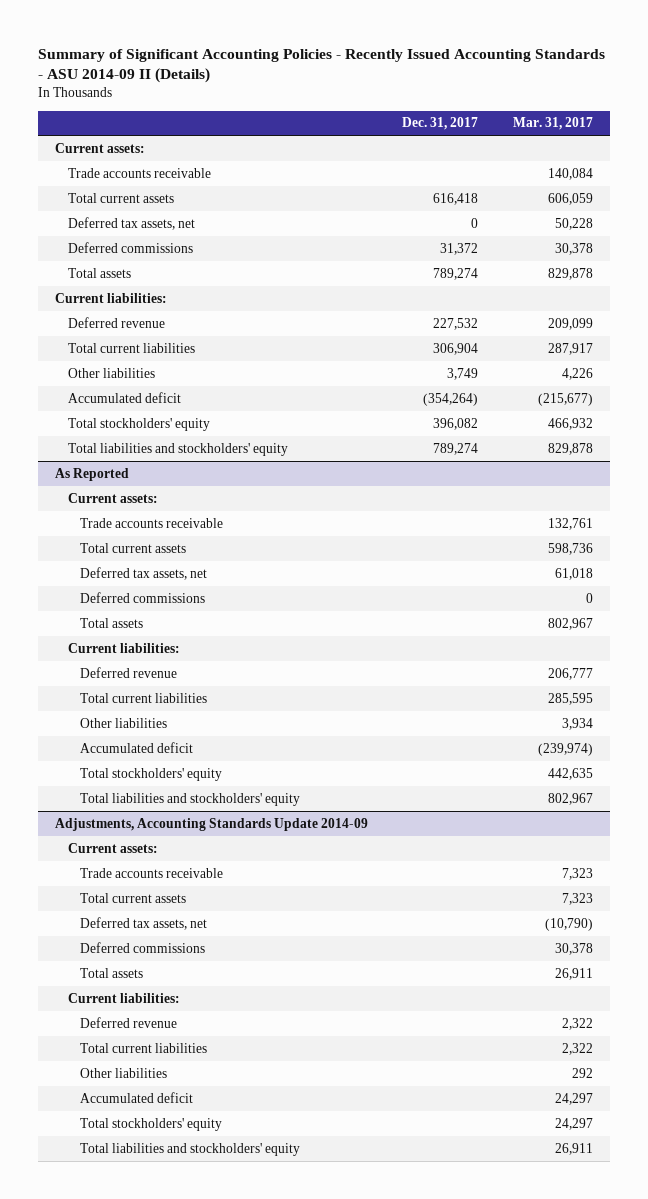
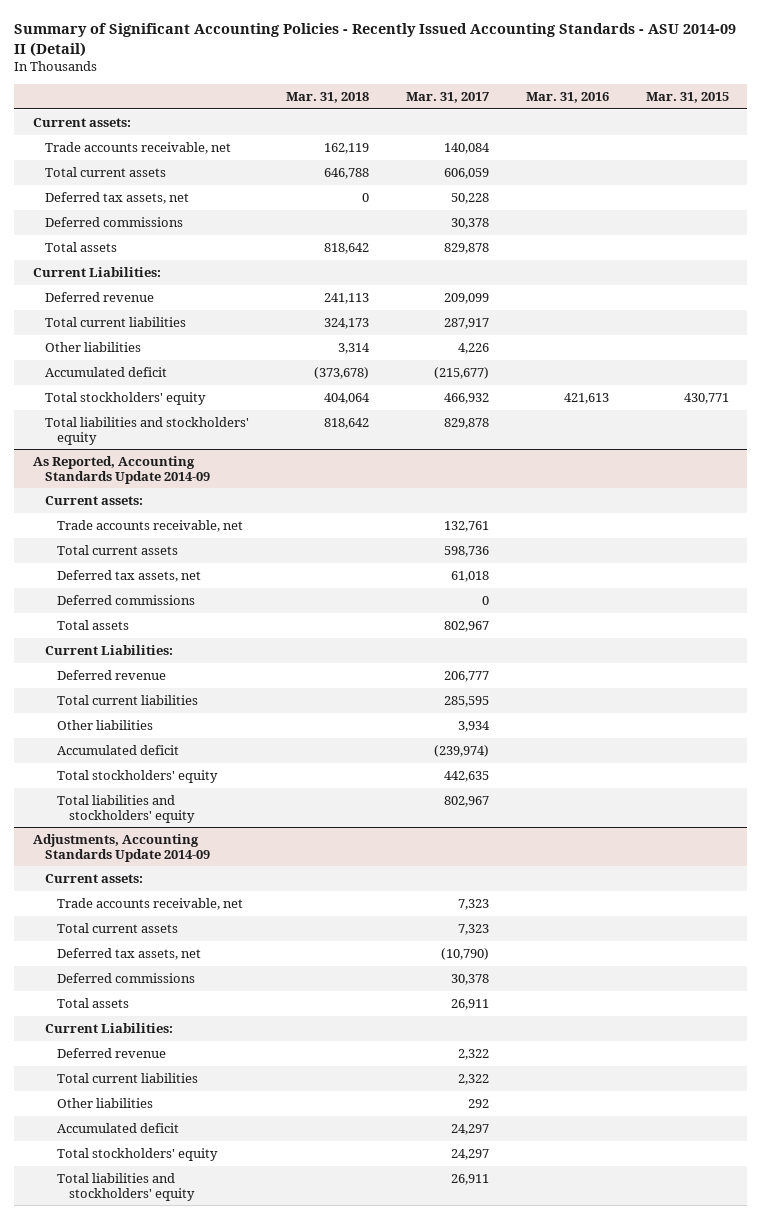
[38,48,606,84] Summary of Significant Accounting Policies - Recently Issued Accounting Standards - ASU 2014-09 II (Details) -> [14,22,737,57] Summary of Significant Accounting Policies - Recently Issued Accounting Standards - ASU 2014-09 II (Detail)
[402,117,479,131] Dec. 31, 2017 -> none
none -> [285,91,369,103] Mar. 31, 2018
none -> [525,91,609,103] Mar. 31, 2016
none -> [645,91,729,103] Mar. 31, 2015
[67,167,211,178] Trade accounts receivable -> [44,141,231,154] Trade accounts receivable, net
[55,292,168,303] Current liabilities: -> [32,266,161,277] Current Liabilities:
[55,467,130,481] As Reported -> none
none -> [32,455,210,484] As Reported, Accounting Standards Update 2014-09
[80,517,224,528] Trade accounts receivable -> [57,519,244,532] Trade accounts receivable, net
[67,642,180,653] Current liabilities: -> [44,644,173,655] Current Liabilities:
[80,867,224,878] Trade accounts receivable -> [57,897,244,910] Trade accounts receivable, net
[67,992,180,1003] Current liabilities: -> [44,1022,173,1033] Current Liabilities:

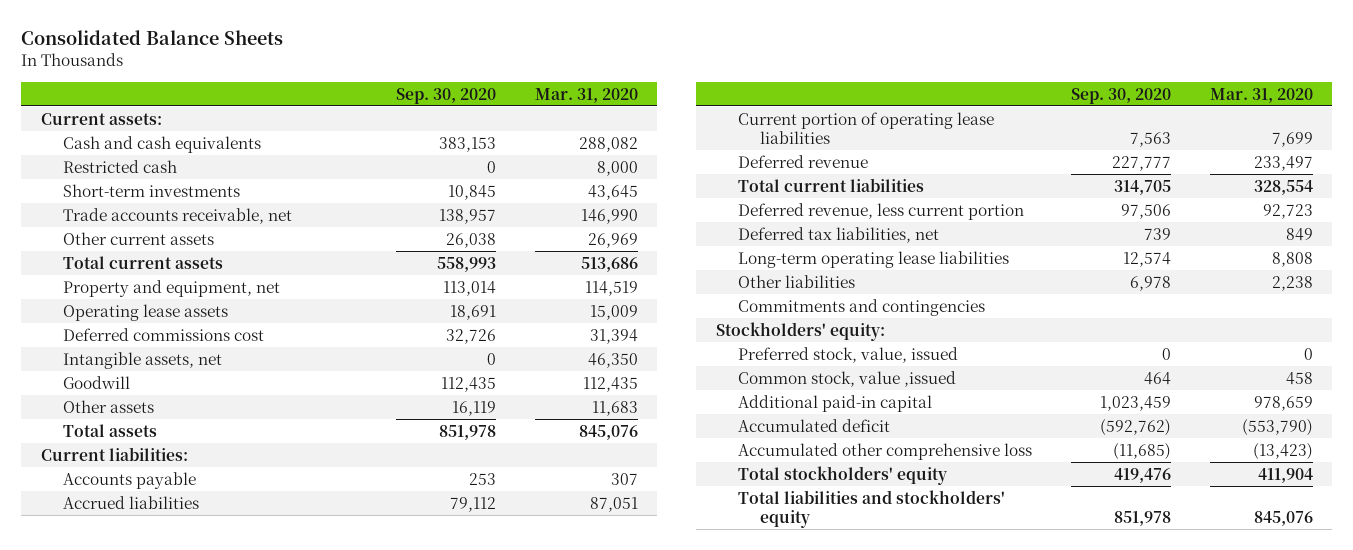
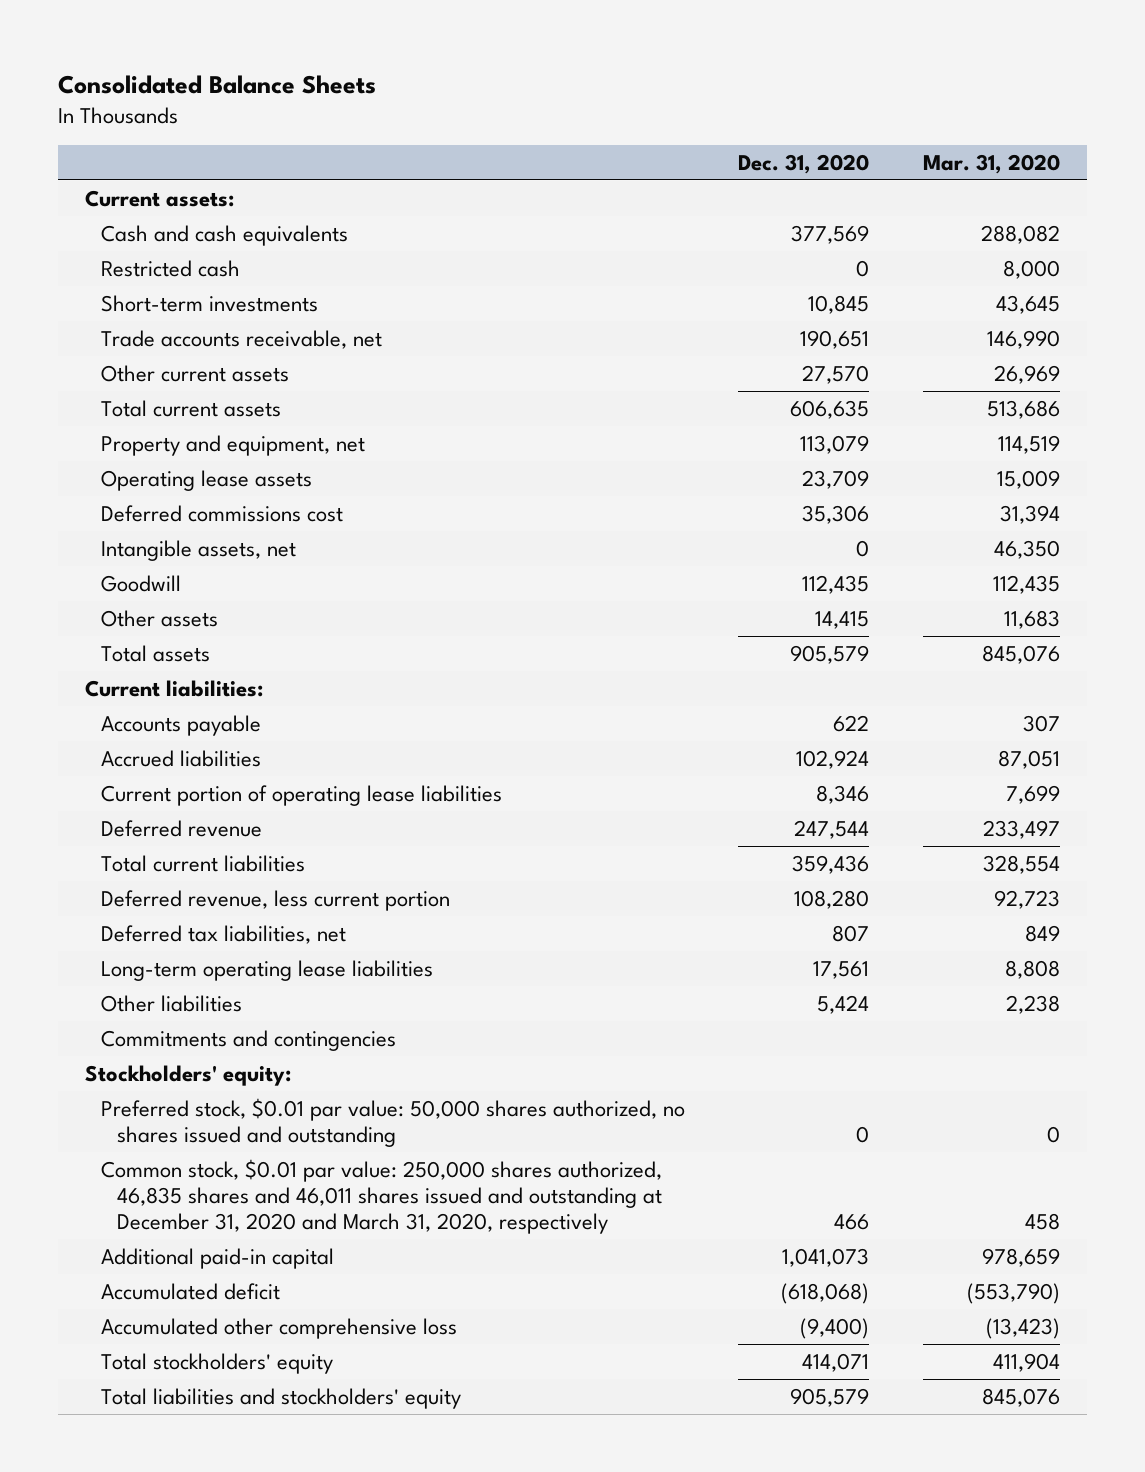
[395,87,496,104] Sep. 30, 2020 -> none
none -> [738,153,870,174] Dec. 31, 2020
[737,346,958,363] Preferred stock, value, issued -> [100,1097,685,1147] Preferred stock, $0.01 par value: 50,000 shares authorized, no shares issued and outstanding
[737,370,956,387] Common stock, value ,issued -> [100,1158,663,1234] Common stock, $0.01 par value: 250,000 shares authorized, 46,835 shares and 46,011 shares issued and outstanding at December 31, 2020 and March 31, 2020, respectively

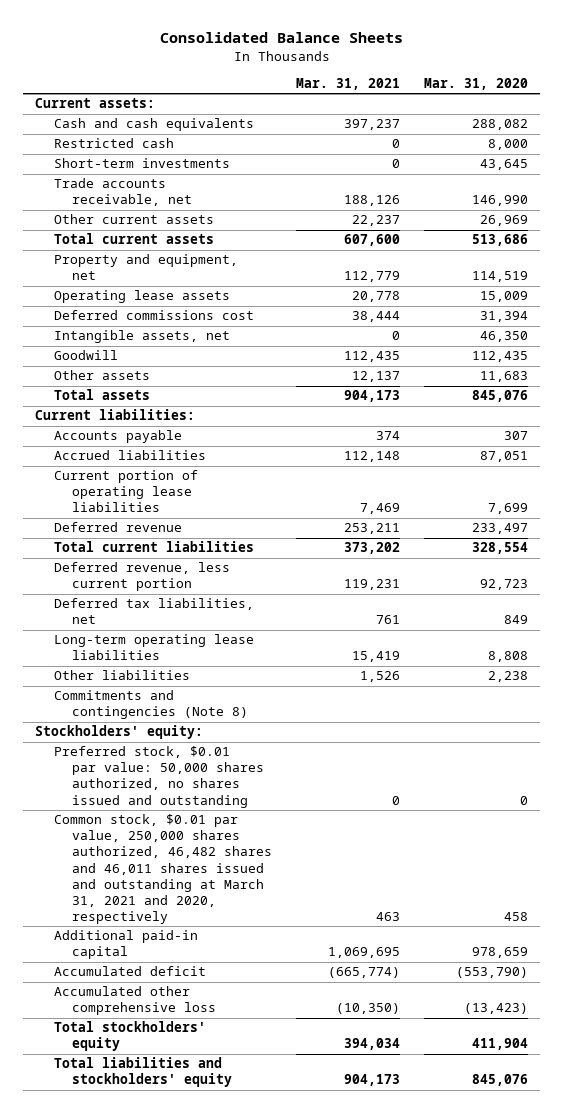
[738,153,870,174] Dec. 31, 2020 -> none
none -> [295,78,400,91] Mar. 31, 2021
[100,1029,396,1051] Commitments and contingencies -> [53,690,248,720] Commitments and contingencies (Note 8)
[100,1158,663,1234] Common stock, $0.01 par value: 250,000 shares authorized, 46,835 shares and 46,011 shares issued and outstanding at December 31, 2020 and March 31, 2020, respectively -> [53,814,272,924] Common stock, $0.01 par value, 250,000 shares authorized, 46,482 shares and 46,011 shares issued and outstanding at March 31, 2021 and 2020, respectively

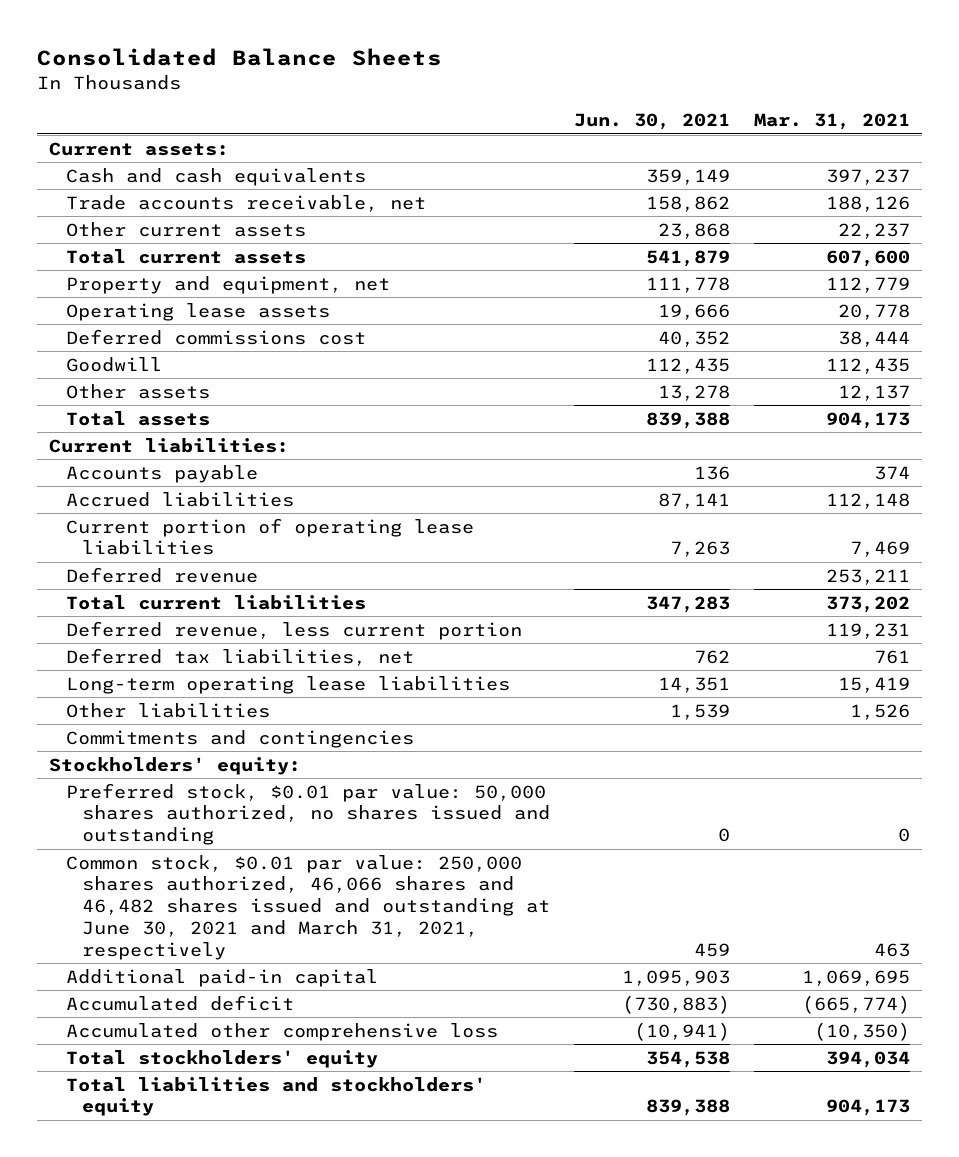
[423,78,528,91] Mar. 31, 2020 -> none
none -> [573,113,730,131] Jun. 30, 2021
[53,138,174,149] Restricted cash -> none
[53,158,230,169] Short-term investments -> none
[53,330,230,344] Intangible assets, net -> none
[53,690,248,720] Commitments and contingencies (Note 8) -> [65,729,414,748] Commitments and contingencies
[53,814,272,924] Common stock, $0.01 par value, 250,000 shares authorized, 46,482 shares and 46,011 shares issued and outstanding at March 31, 2021 and 2020, respectively -> [65,854,551,960] Common stock, $0.01 par value: 250,000 shares authorized, 46,066 shares and 46,482 shares issued and outstanding at June 30, 2021 and March 31, 2021, respectively

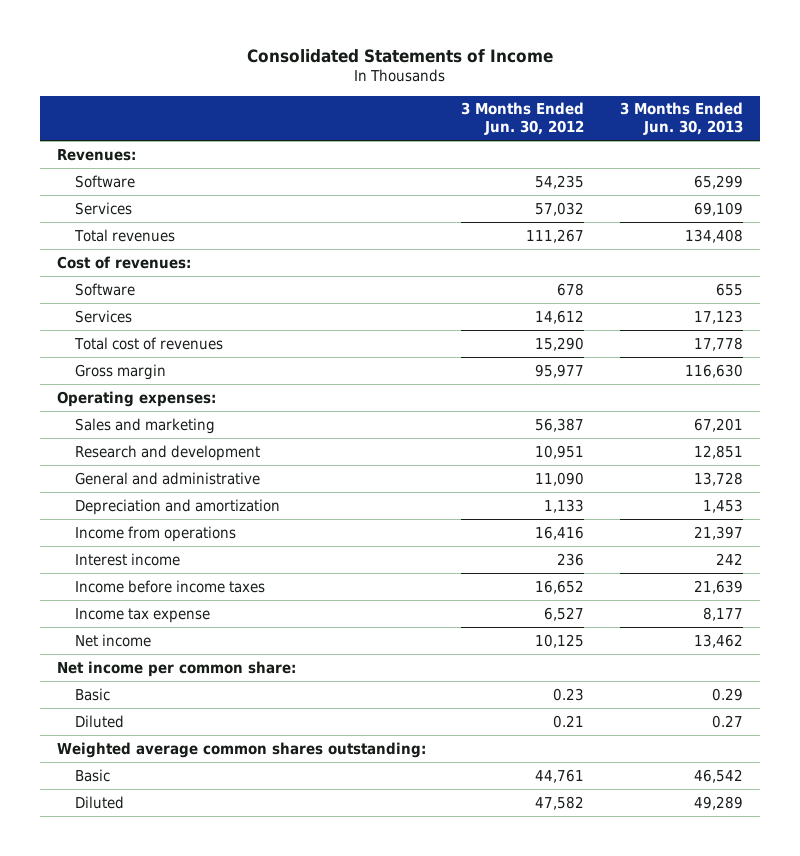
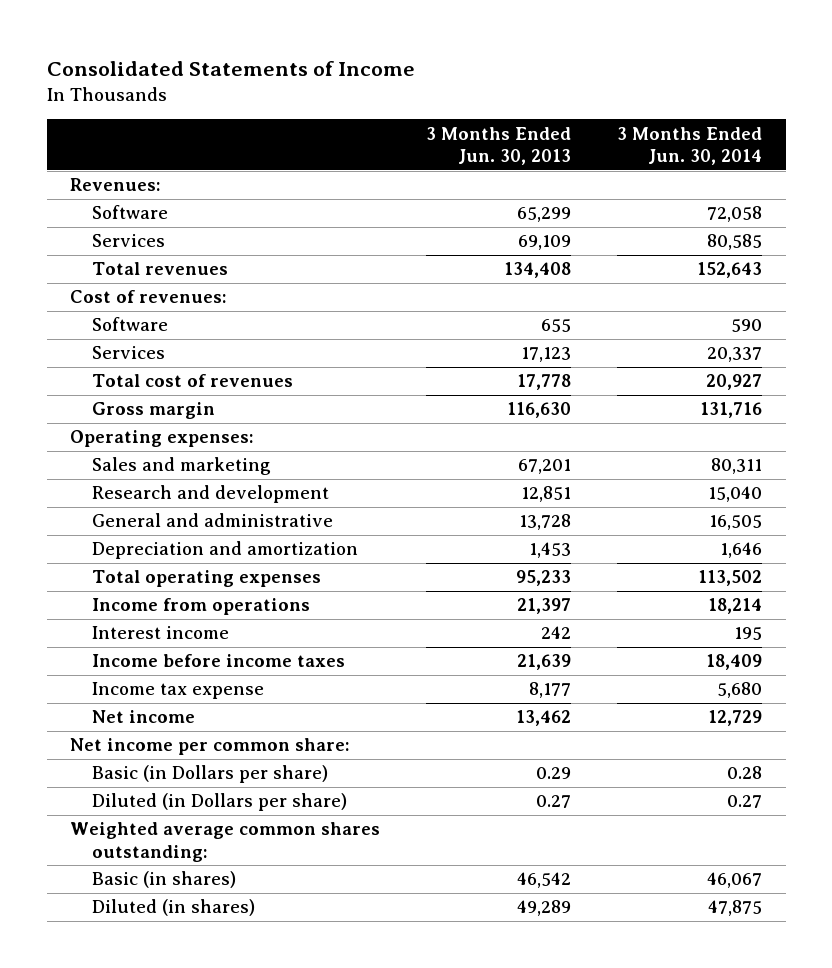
[461,102,585,136] 3 Months Ended Jun. 30, 2012 -> none
none -> [617,126,763,166] 3 Months Ended Jun. 30, 2014
none -> [91,570,321,588] Total operating expenses
[74,687,110,701] Basic -> [91,765,328,784] Basic (in Dollars per share)
[74,714,124,728] Diluted -> [91,793,347,812] Diluted (in Dollars per share)
[74,768,110,782] Basic -> [91,871,236,889] Basic (in shares)
[74,795,124,809] Diluted -> [91,899,255,917] Diluted (in shares)

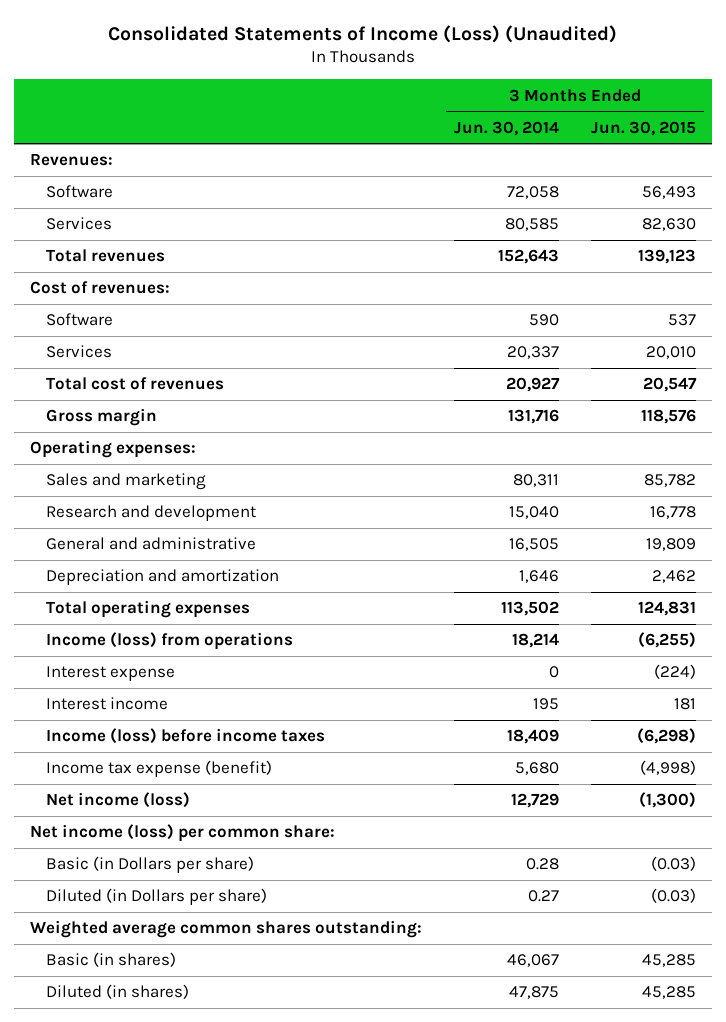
[46,60,415,76] Consolidated Statements of Income -> [108,24,618,43] Consolidated Statements of Income (Loss) (Unaudited)
[426,126,572,166] 3 Months Ended Jun. 30, 2013 -> none
none -> [591,120,697,136] Jun. 30, 2015
[91,598,310,616] Income from operations -> [46,632,294,651] Income (loss) from operations
none -> [46,666,176,682] Interest expense
[91,654,345,668] Income before income taxes -> [46,728,326,745] Income (loss) before income taxes
[91,682,264,700] Income tax expense -> [46,760,273,778] Income tax expense (benefit)
[91,710,195,724] Net income -> [46,792,191,809] Net income (loss)
[69,738,350,756] Net income per common share: -> [29,824,335,843] Net income (loss) per common share:

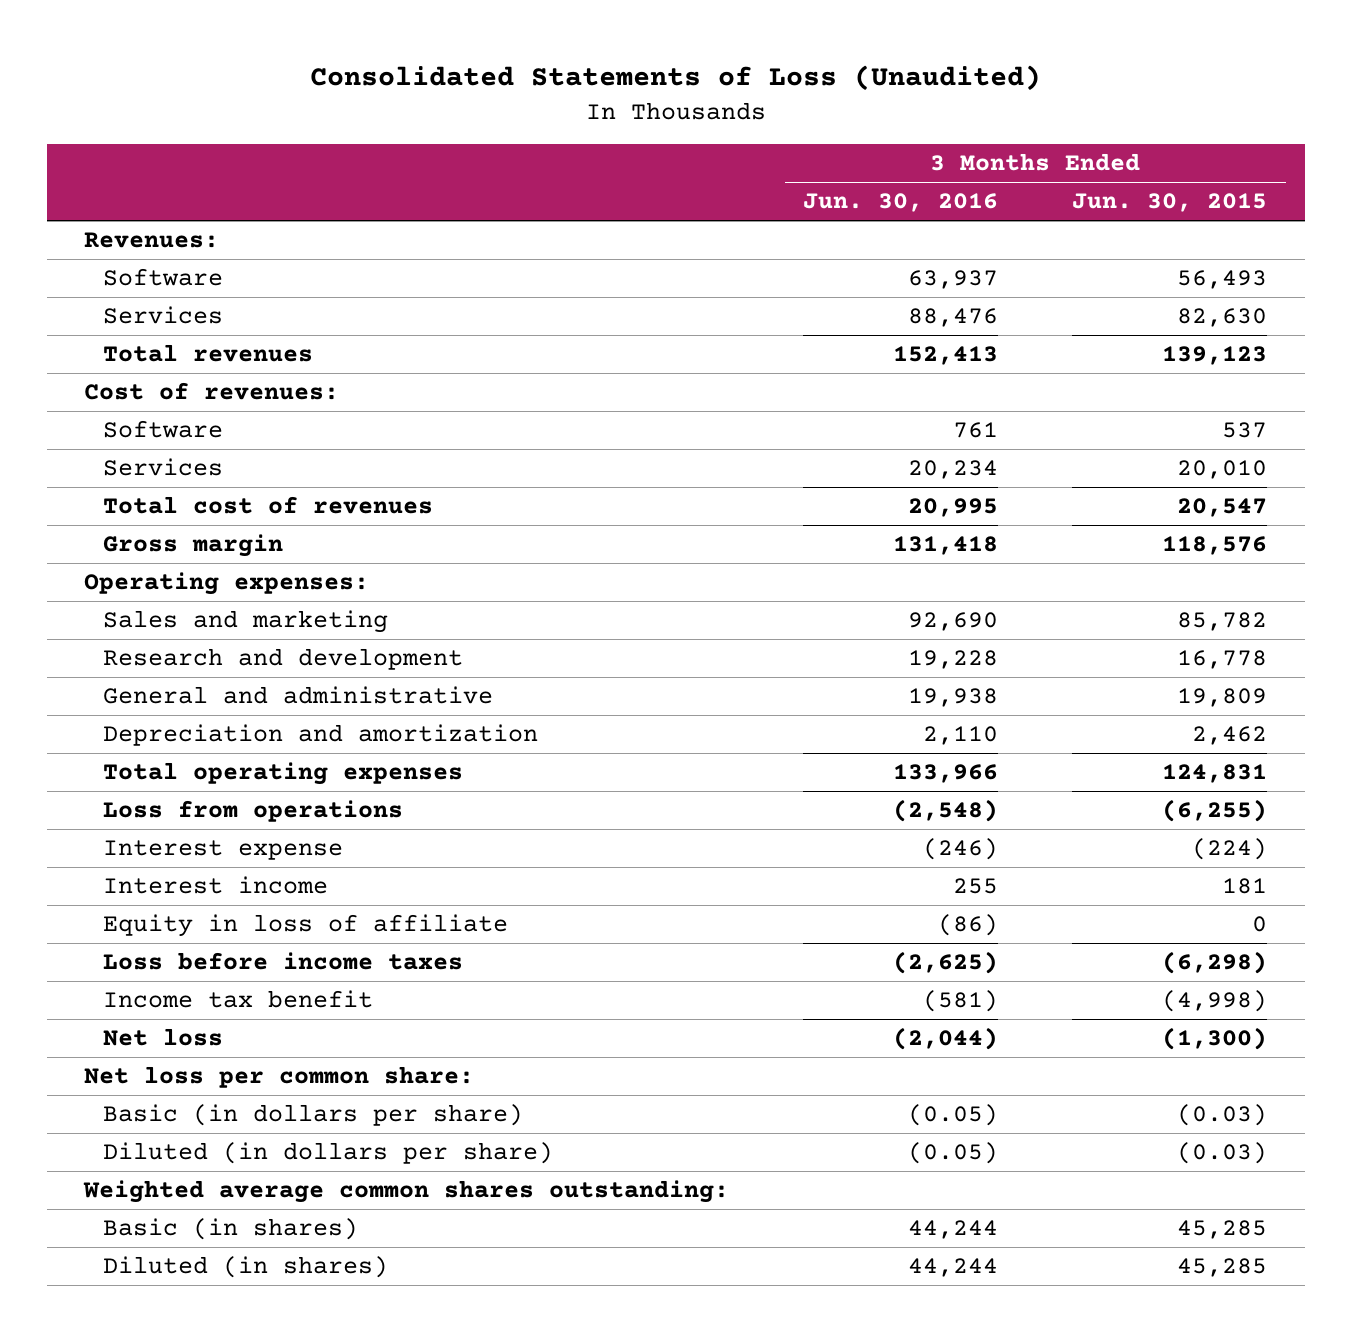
[108,24,618,43] Consolidated Statements of Income (Loss) (Unaudited) -> [309,65,1041,92] Consolidated Statements of Loss (Unaudited)
[454,120,560,136] Jun. 30, 2014 -> none
none -> [803,193,999,213] Jun. 30, 2016
[46,632,294,651] Income (loss) from operations -> [103,800,404,823] Loss from operations
none -> [103,914,509,938] Equity in loss of affiliate
[46,728,326,745] Income (loss) before income taxes -> [103,952,464,971] Loss before income taxes
[46,760,273,778] Income tax expense (benefit) -> [103,990,374,1009] Income tax benefit
[46,792,191,809] Net income (loss) -> [103,1028,224,1047] Net loss
[29,824,335,843] Net income (loss) per common share: -> [83,1066,474,1089] Net loss per common share:
[46,856,255,874] Basic (in Dollars per share) -> [103,1104,524,1127] Basic (in dollars per share)
[46,888,268,906] Diluted (in Dollars per share) -> [103,1142,554,1165] Diluted (in dollars per share)

